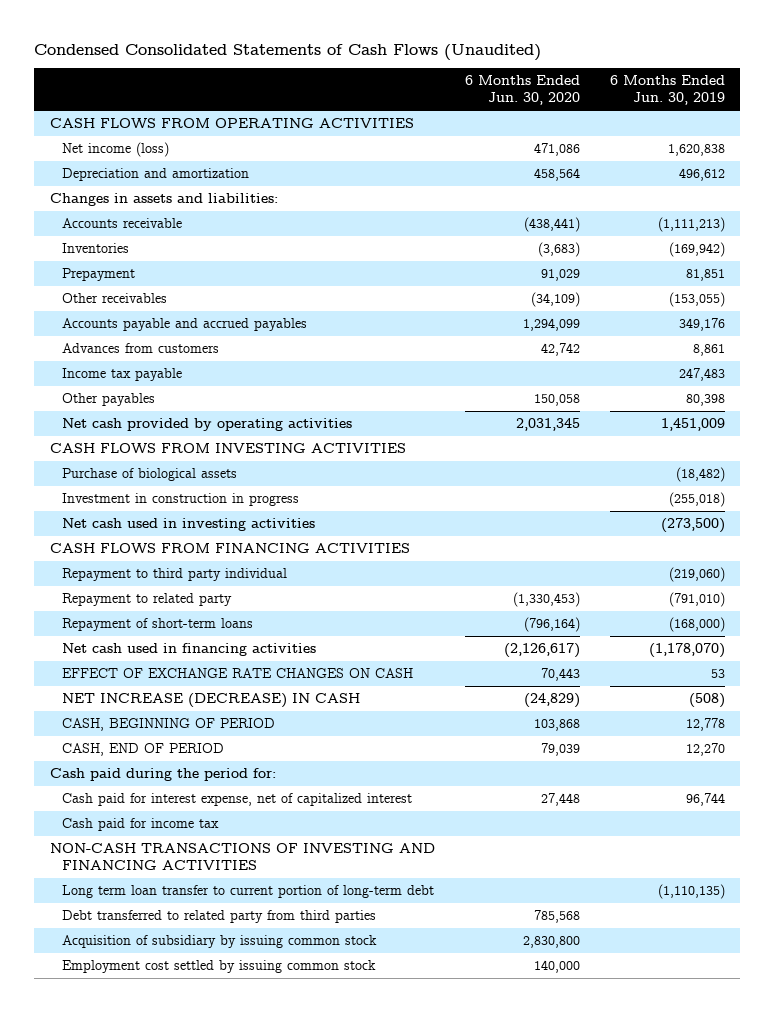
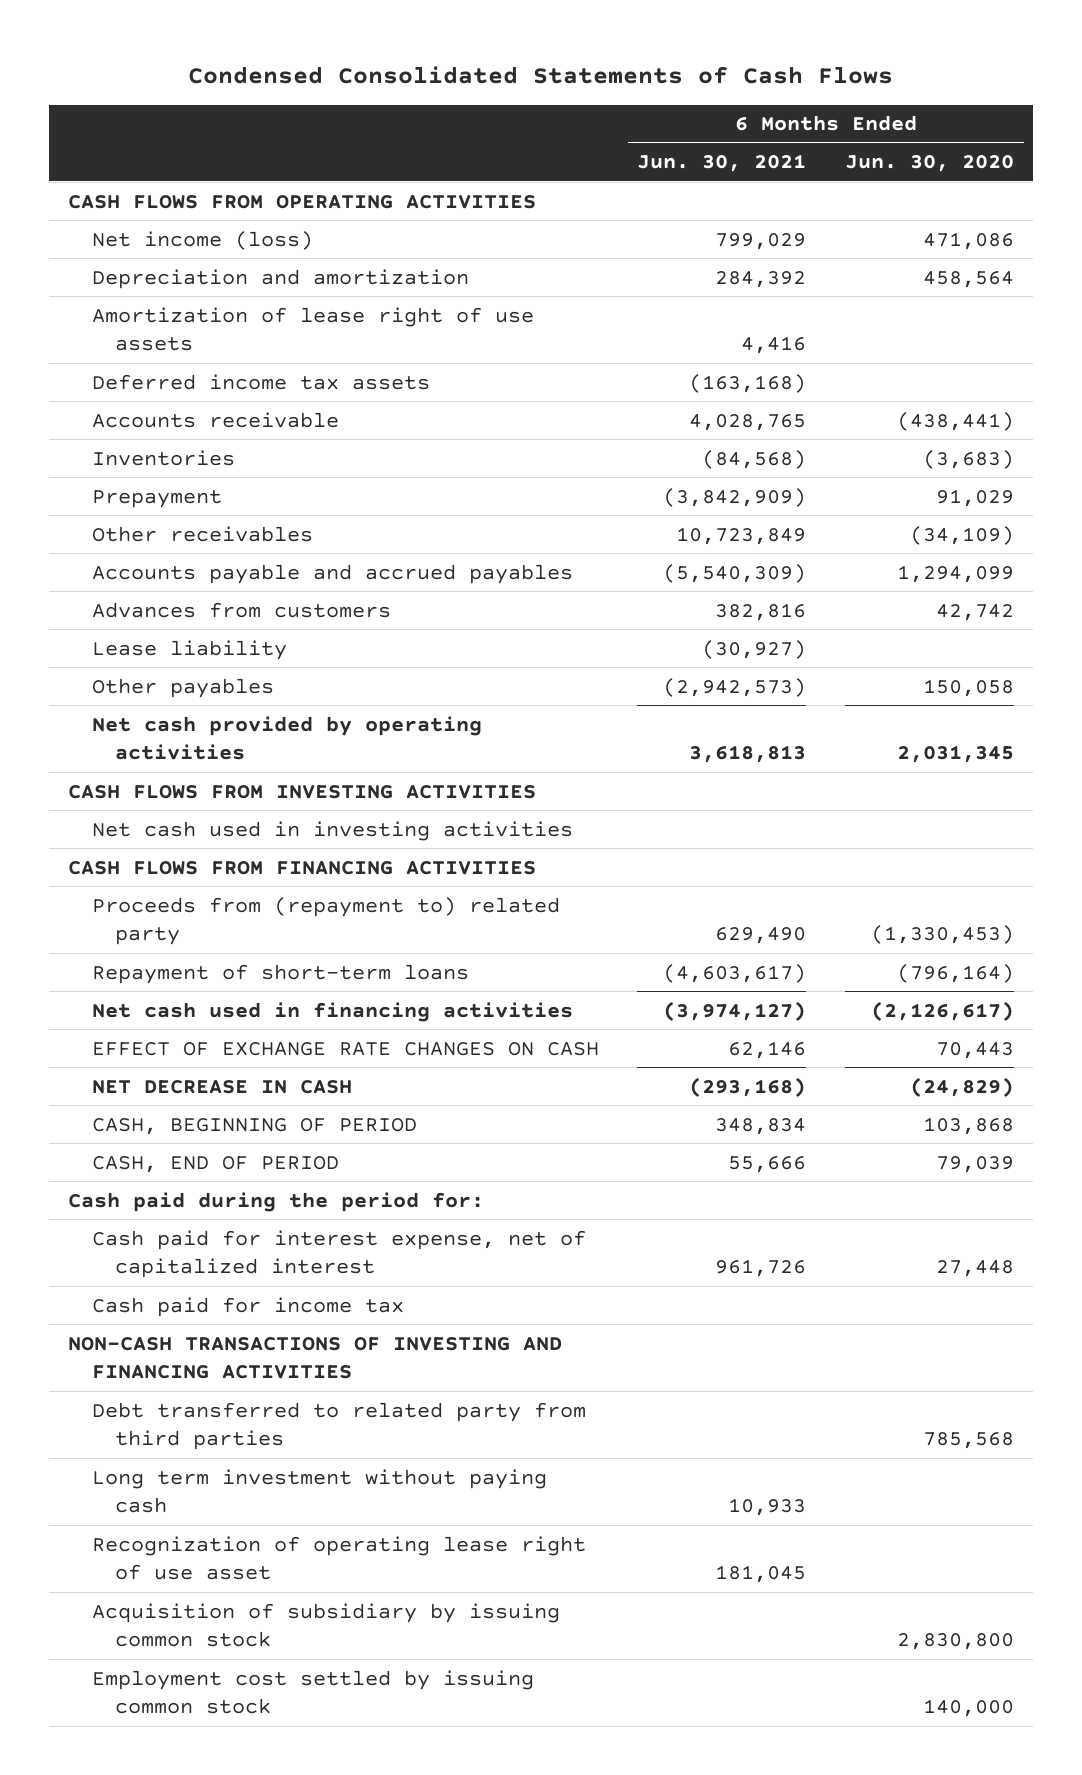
[34,43,542,61] Condensed Consolidated Statements of Cash Flows (Unaudited) -> [187,65,893,84] Condensed Consolidated Statements of Cash Flows
[610,75,726,106] 6 Months Ended Jun. 30, 2019 -> none
none -> [637,154,807,173] Jun. 30, 2021
[49,193,278,207] Changes in assets and liabilities: -> none
none -> [91,306,534,352] Amortization of lease right of use assets
none -> [91,373,430,390] Deferred income tax assets
[61,368,182,382] Income tax payable -> none
none -> [91,639,287,660] Lease liability
[61,468,237,482] Purchase of biological assets -> none
[61,493,299,507] Investment in construction in progress -> none
[61,568,287,582] Repayment to third party individual -> none
[61,593,232,607] Repayment to related party -> [91,896,560,946] Proceeds from (repayment to) related party
[61,693,360,709] NET INCREASE (DECREASE) IN CASH -> [91,1079,352,1094] NET DECREASE IN CASH
[61,885,434,899] Long term loan transfer to current portion of long-term debt -> none
none -> [91,1468,547,1514] Long term investment without paying cash
none -> [91,1535,586,1581] Recognization of operating lease right of use asset

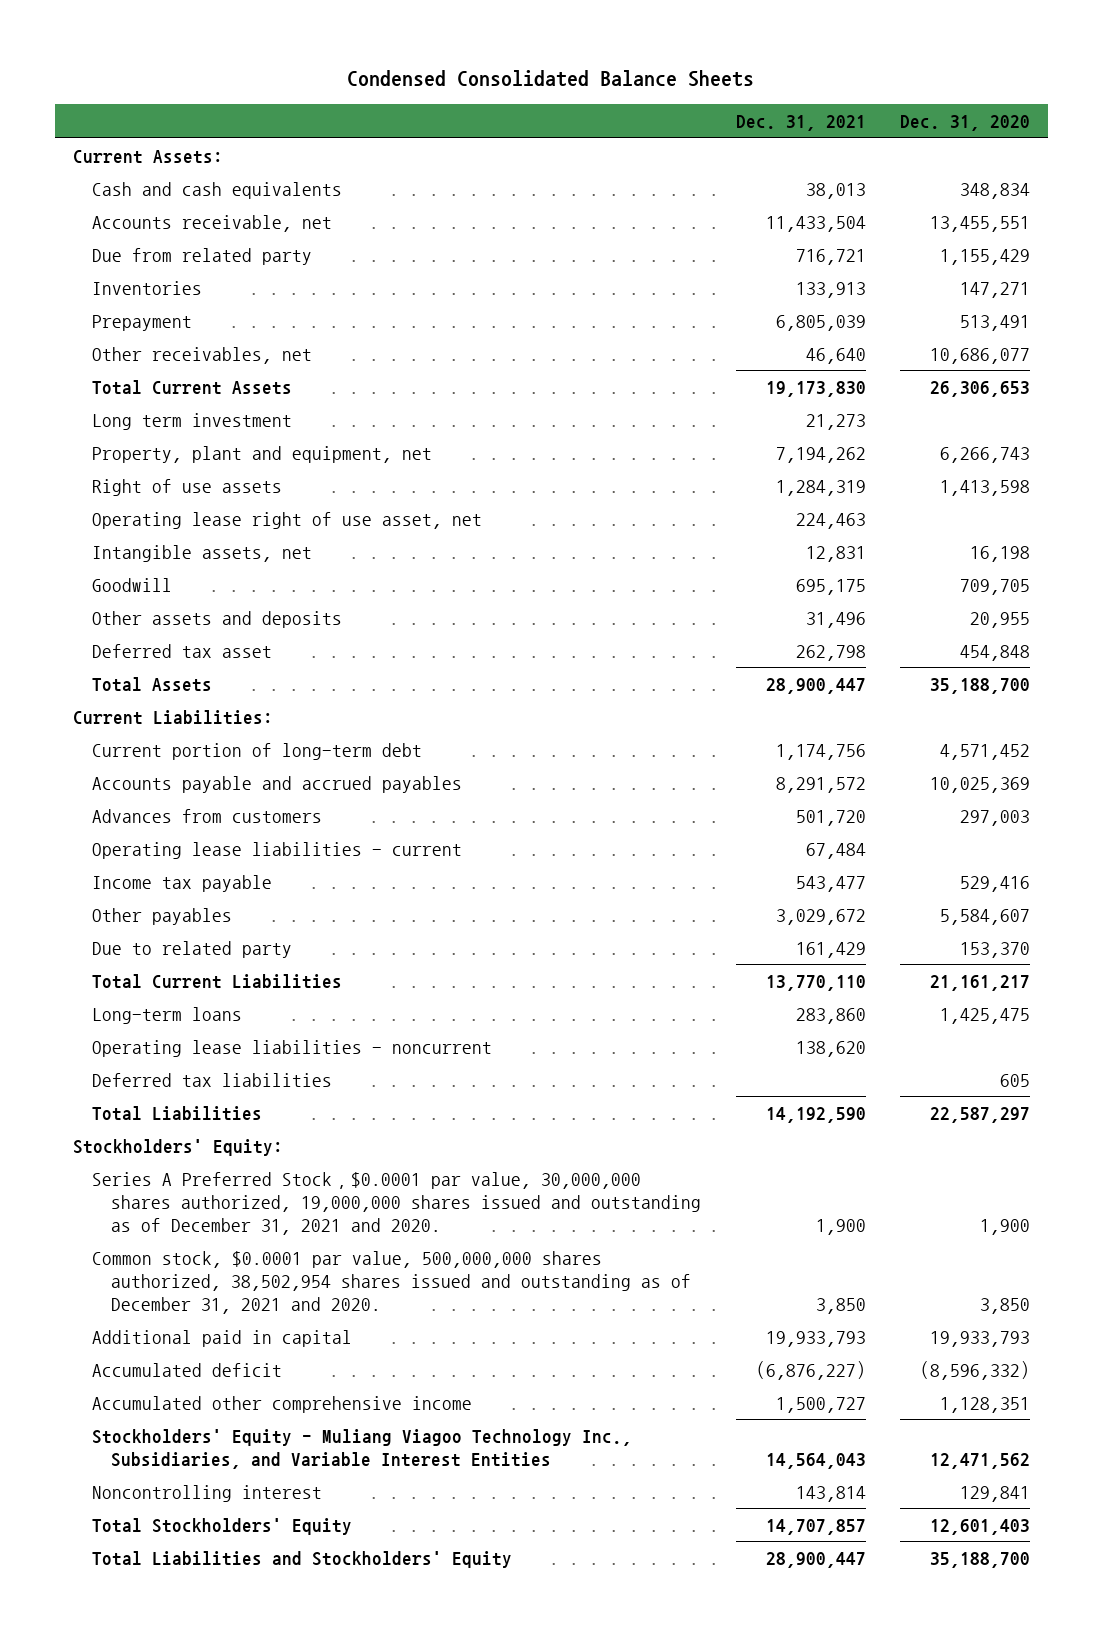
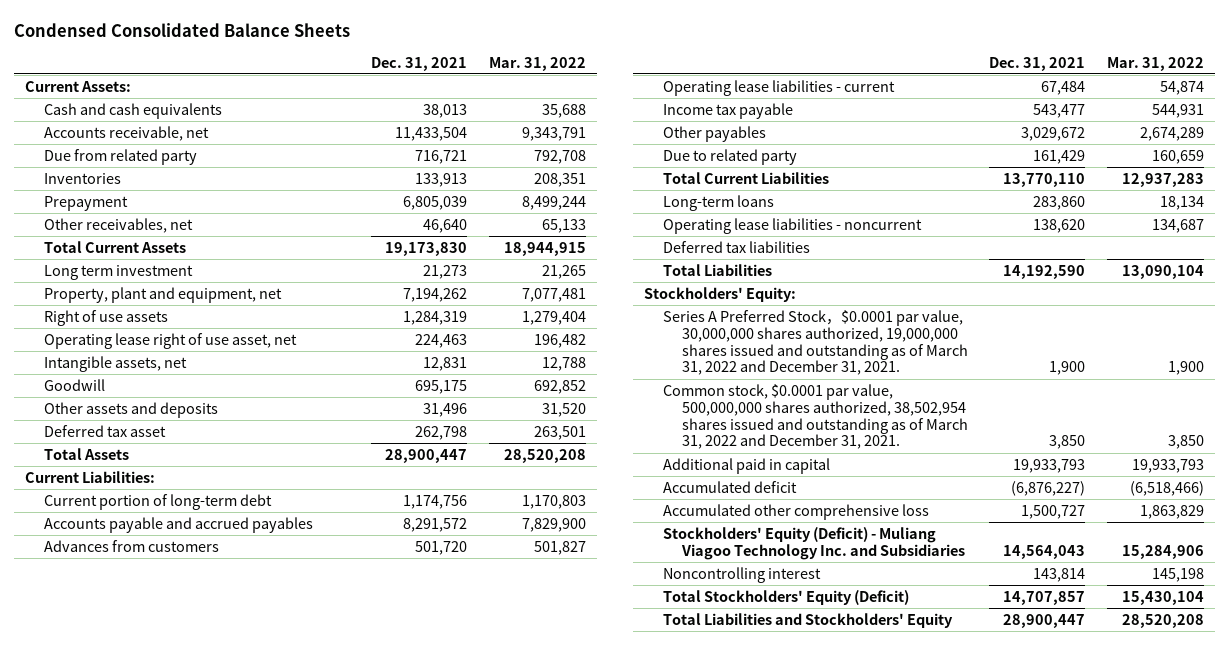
[900,115,1031,132] Dec. 31, 2020 -> none
none -> [488,56,586,71] Mar. 31, 2022
[91,1171,702,1235] Series A Preferred Stock，$0.0001 par value, 30,000,000 shares authorized, 19,000,000 shares issued and outstanding as of December 31, 2021 and 2020. -> [662,309,968,376] Series A Preferred Stock，$0.0001 par value, 30,000,000 shares authorized, 19,000,000 shares issued and outstanding as of March 31, 2022 and December 31, 2021.
[91,1250,692,1314] Common stock, $0.0001 par value, 500,000,000 shares authorized, 38,502,954 shares issued and outstanding as of December 31, 2021 and 2020. -> [662,383,968,450] Common stock, $0.0001 par value, 500,000,000 shares authorized, 38,502,954 shares issued and outstanding as of March 31, 2022 and December 31, 2021.
[91,1395,472,1413] Accumulated other comprehensive income -> [662,503,929,520] Accumulated other comprehensive loss
[91,1428,632,1469] Stockholders' Equity - Muliang Viagoo Technology Inc., Subsidiaries, and Variable Interest Entities -> [662,526,965,560] Stockholders' Equity (Deficit) - Muliang Viagoo Technology Inc. and Subsidiaries
[91,1517,352,1535] Total Stockholders' Equity -> [662,589,909,605] Total Stockholders' Equity (Deficit)

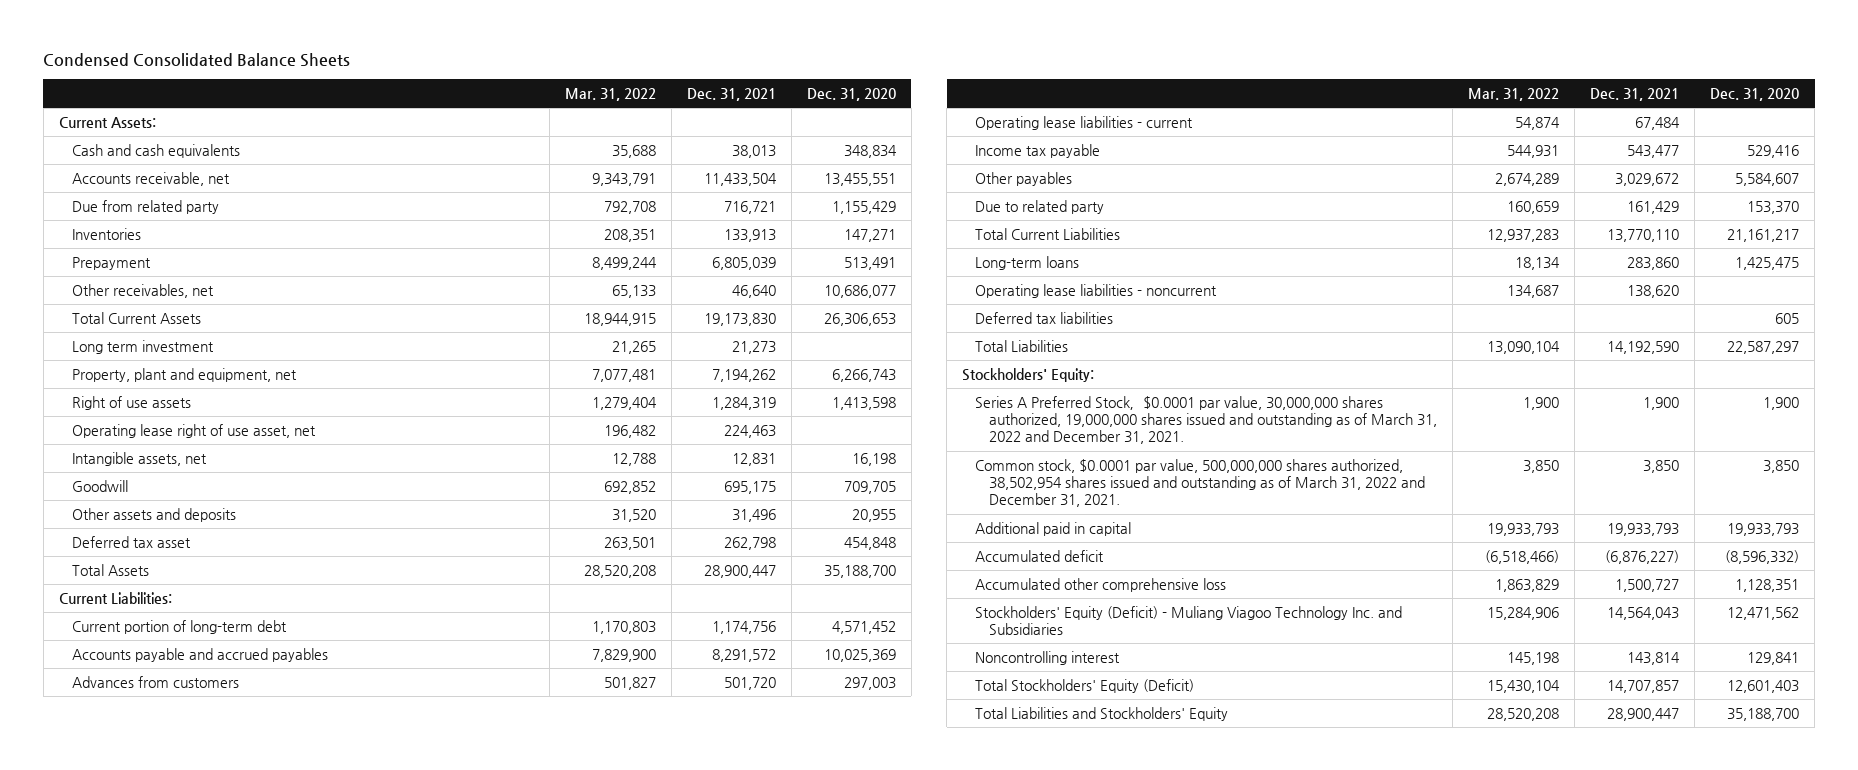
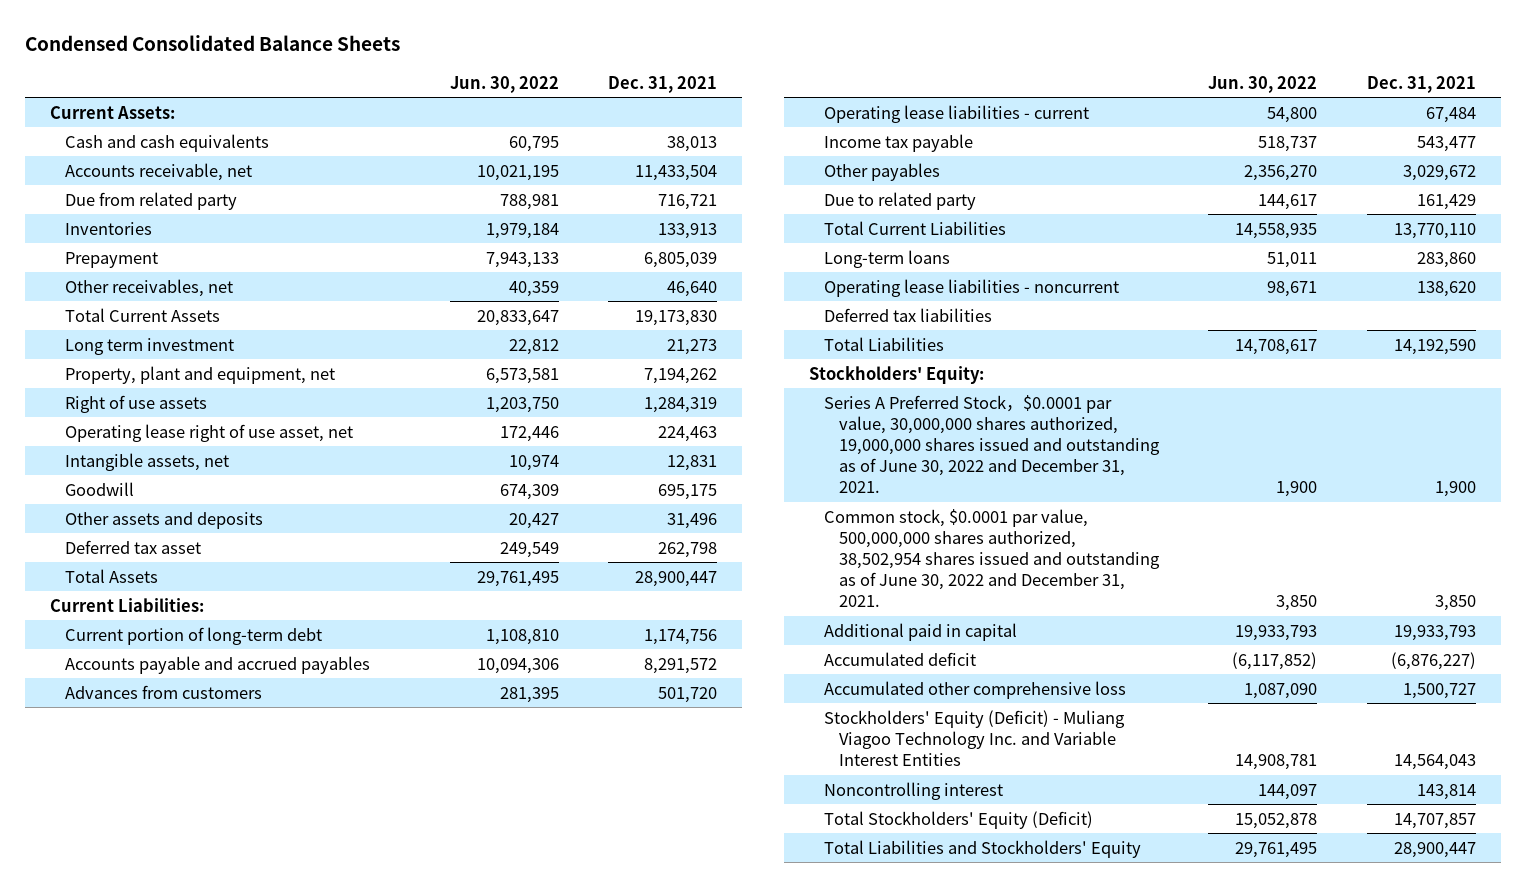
[564,88,656,102] Mar. 31, 2022 -> none
[806,88,896,102] Dec. 31, 2020 -> none
none -> [449,75,559,93] Jun. 30, 2022
[975,396,1437,445] Series A Preferred Stock，$0.0001 par value, 30,000,000 shares authorized, 19,000,000 shares issued and outstanding as of March 31, 2022 and December 31, 2021. -> [823,394,1160,494] Series A Preferred Stock，$0.0001 par value, 30,000,000 shares authorized, 19,000,000 shares issued and outstanding as of June 30, 2022 and December 31, 2021.
[975,459,1425,508] Common stock, $0.0001 par value, 500,000,000 shares authorized, 38,502,954 shares issued and outstanding as of March 31, 2022 and December 31, 2021. -> [823,508,1160,608] Common stock, $0.0001 par value, 500,000,000 shares authorized, 38,502,954 shares issued and outstanding as of June 30, 2022 and December 31, 2021.
[975,606,1403,636] Stockholders' Equity (Deficit) - Muliang Viagoo Technology Inc. and Subsidiaries -> [823,709,1125,766] Stockholders' Equity (Deficit) - Muliang Viagoo Technology Inc. and Variable Interest Entities

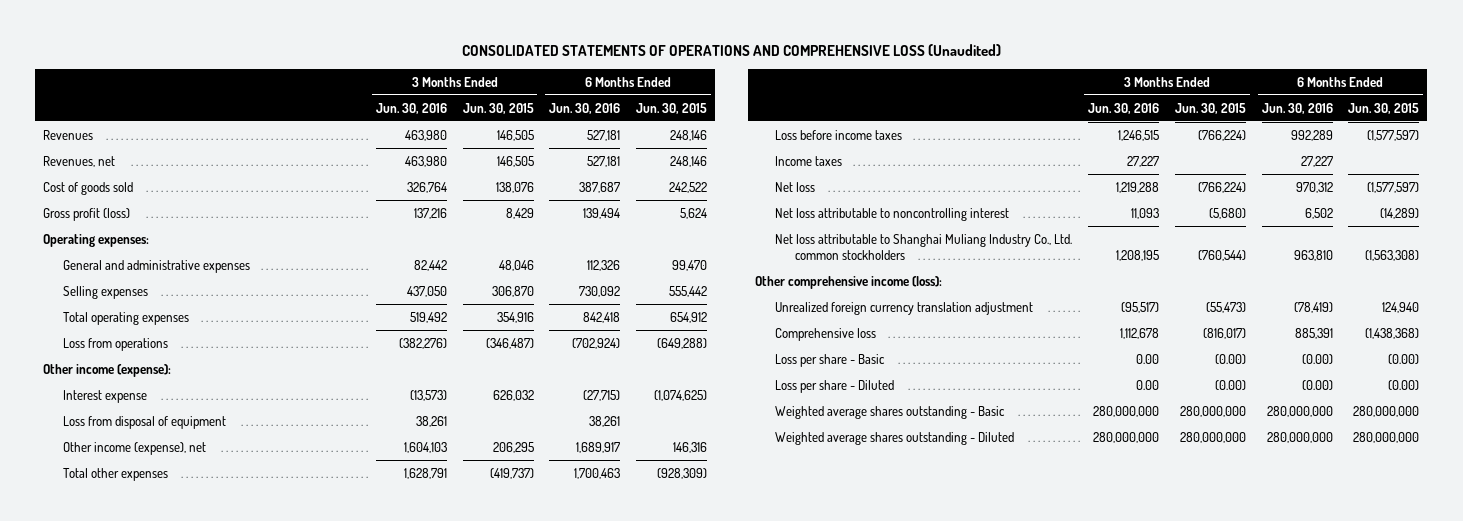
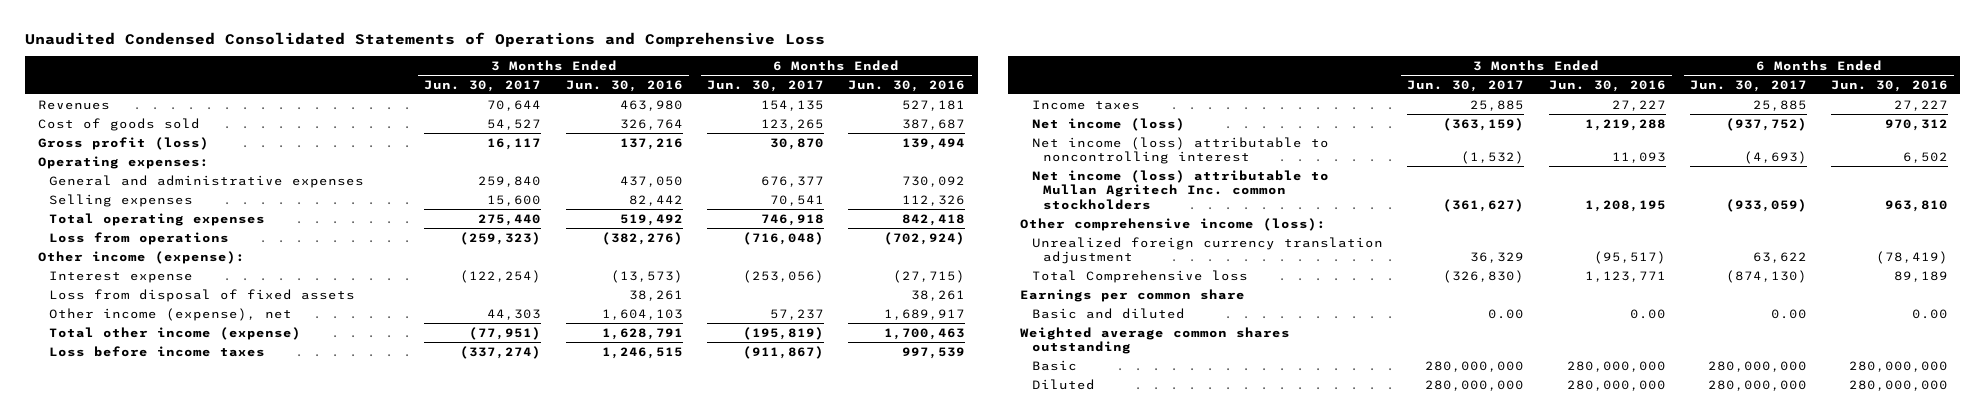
[462,43,1002,56] CONSOLIDATED STATEMENTS OF OPERATIONS AND COMPREHENSIVE LOSS (Unaudited) -> [25,32,826,48] Unaudited Condensed Consolidated Statements of Operations and Comprehensive Loss
[462,102,534,114] Jun. 30, 2015 -> none
[636,102,708,114] Jun. 30, 2015 -> none
none -> [424,79,542,92] Jun. 30, 2017
none -> [707,79,825,92] Jun. 30, 2017
[43,155,116,167] Revenues, net -> none
[413,259,447,271] 82,442 -> [619,175,683,187] 437,050
[587,259,621,271] 112,326 -> [902,175,966,187] 730,092
[406,285,447,297] 437,050 -> [628,194,683,206] 82,442
[579,285,621,297] 730,092 -> [902,194,966,206] 112,326
[63,415,227,429] Loss from disposal of equipment -> [49,288,356,302] Loss from disposal of fixed assets
[63,467,169,481] Total other expenses -> [49,326,302,340] Total other income (expense)
[1290,129,1333,141] 992,289 -> [902,346,966,359] 997,539
[775,181,816,192] Net loss -> [1031,117,1185,131] Net income (loss)
[775,207,1010,221] Net loss attributable to noncontrolling interest -> [1031,136,1329,165] Net income (loss) attributable to noncontrolling interest
[775,233,1073,260] Net loss attributable to Shanghai Muliang Industry Co., Ltd. common stockholders -> [1031,169,1329,210] Net income (loss) attributable to Mullan Agritech Inc. common stockholders
[775,353,886,367] Loss per share - Basic -> none
[775,379,895,393] Loss per share - Diluted -> none
[775,327,877,341] Comprehensive loss -> [1031,269,1248,283] Total Comprehensive loss
[1120,327,1160,339] 1,112,678 -> [1584,270,1666,282] 1,123,771
[1294,327,1333,339] 885,391 -> [1894,270,1949,282] 89,189
none -> [1020,288,1246,302] Earnings per common share
none -> [1031,307,1185,319] Basic and diluted
none -> [1020,326,1291,355] Weighted average common shares outstanding
[775,405,1006,419] Weighted average shares outstanding - Basic -> [1031,359,1077,371] Basic
[775,431,1015,445] Weighted average shares outstanding - Diluted -> [1031,378,1095,390] Diluted

